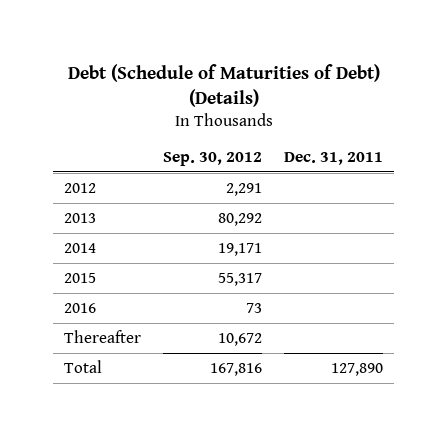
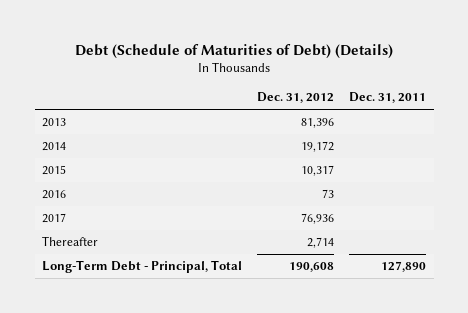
[163,152,263,167] Sep. 30, 2012 -> none
none -> [257,92,335,104] Dec. 31, 2012
[64,182,97,193] 2012 -> none
none -> [42,213,67,224] 2017
[64,359,103,373] Total -> [42,260,243,274] Long-Term Debt - Principal, Total

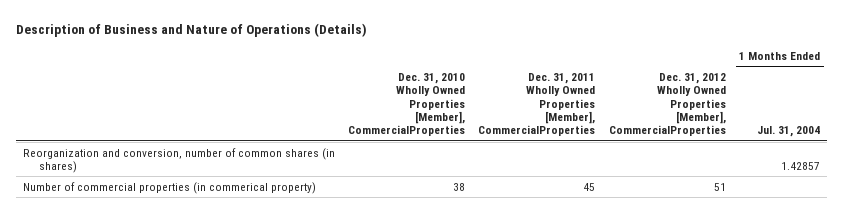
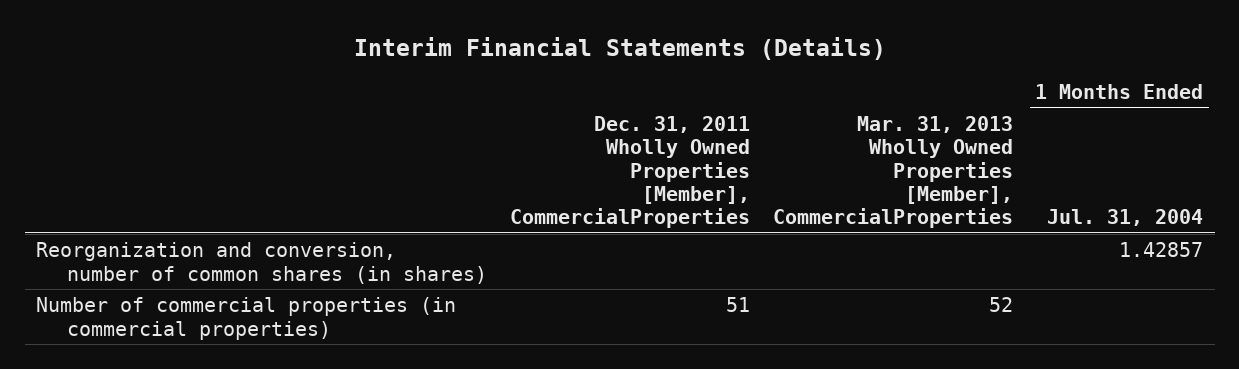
[15,22,367,37] Description of Business and Nature of Operations (Details) -> [353,36,886,60] Interim Financial Statements (Details)
[348,72,466,137] Dec. 31, 2010 Wholly Owned Properties [Member], CommercialProperties -> none
[608,72,726,137] Dec. 31, 2012 Wholly Owned Properties [Member], CommercialProperties -> none
none -> [772,116,1013,229] Mar. 31, 2013 Wholly Owned Properties [Member], CommercialProperties
[22,181,316,194] Number of commercial properties (in commerical property) -> [36,297,457,340] Number of commercial properties (in commercial properties)
[583,182,596,191] 45 -> [725,297,750,313] 51

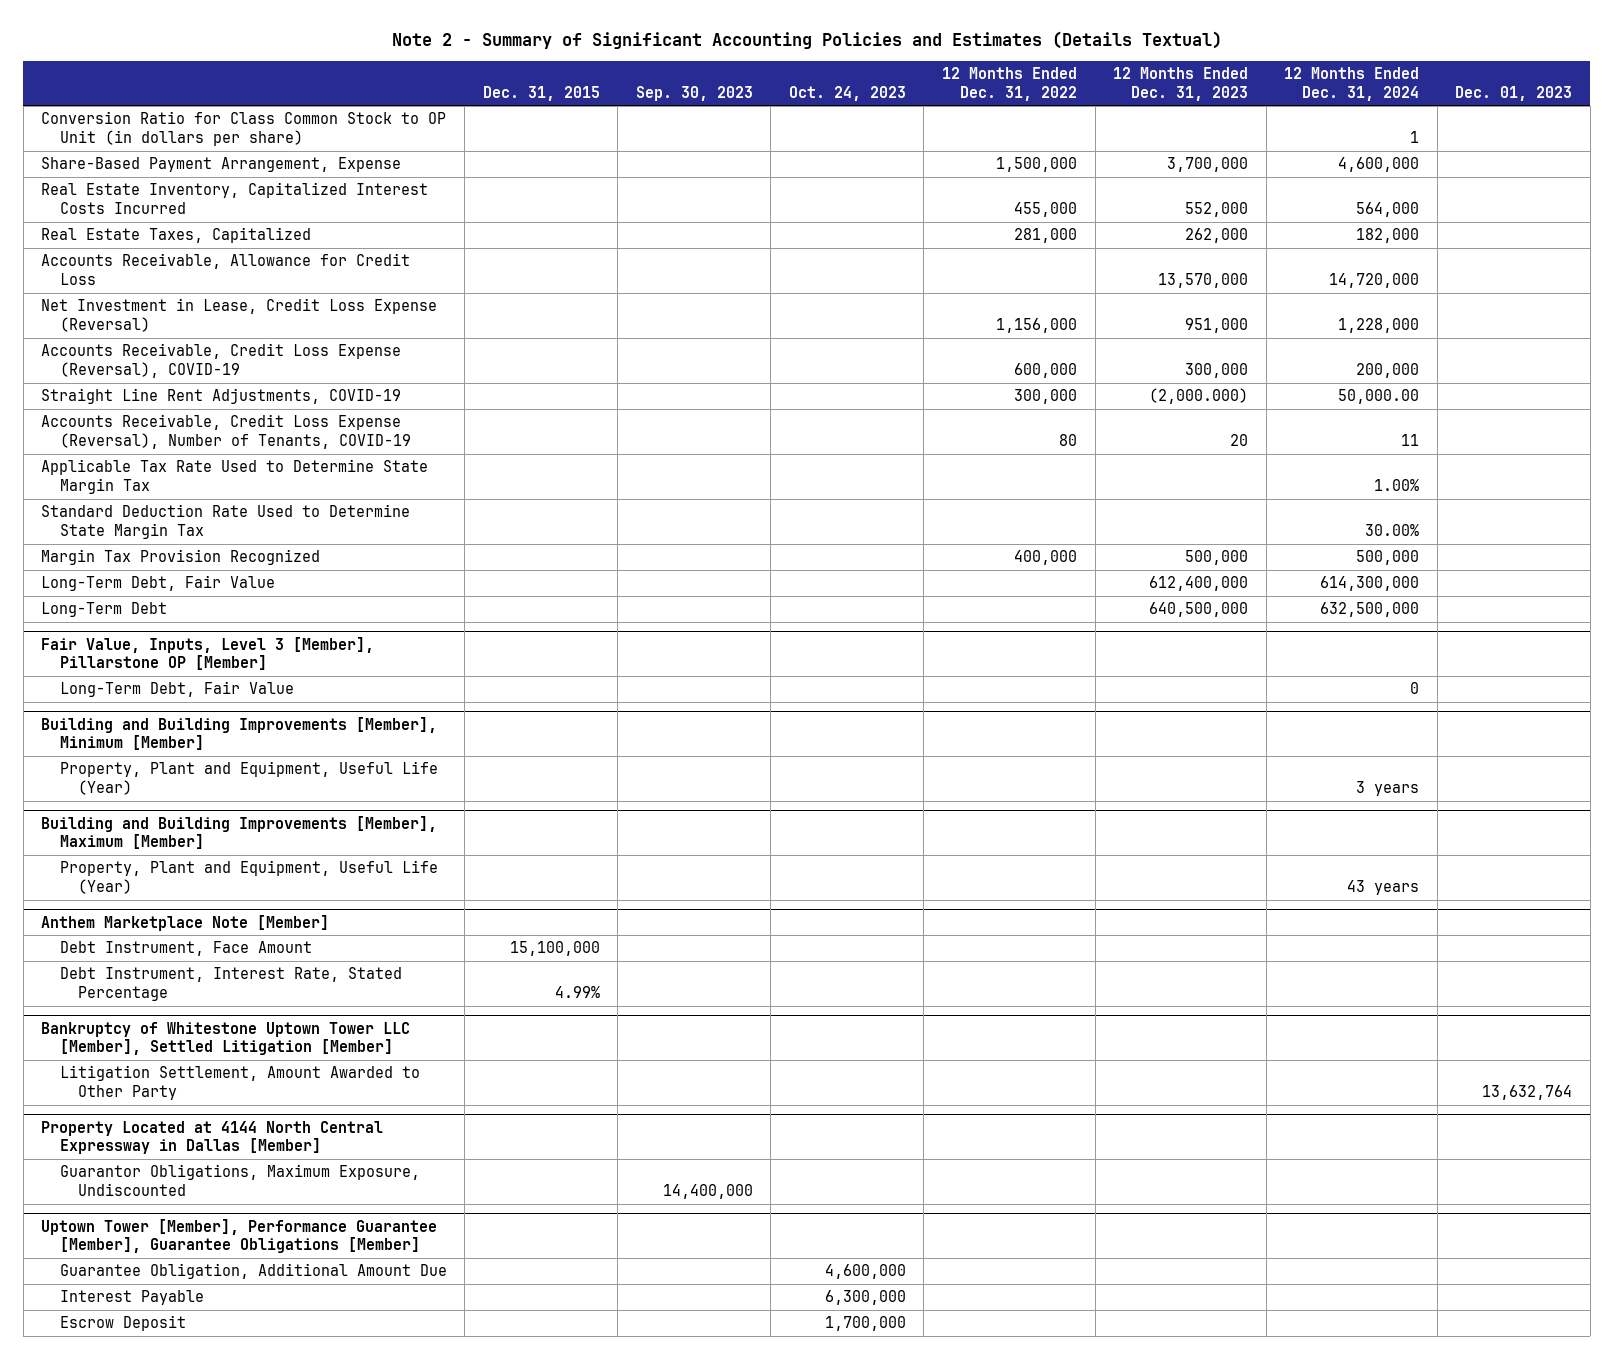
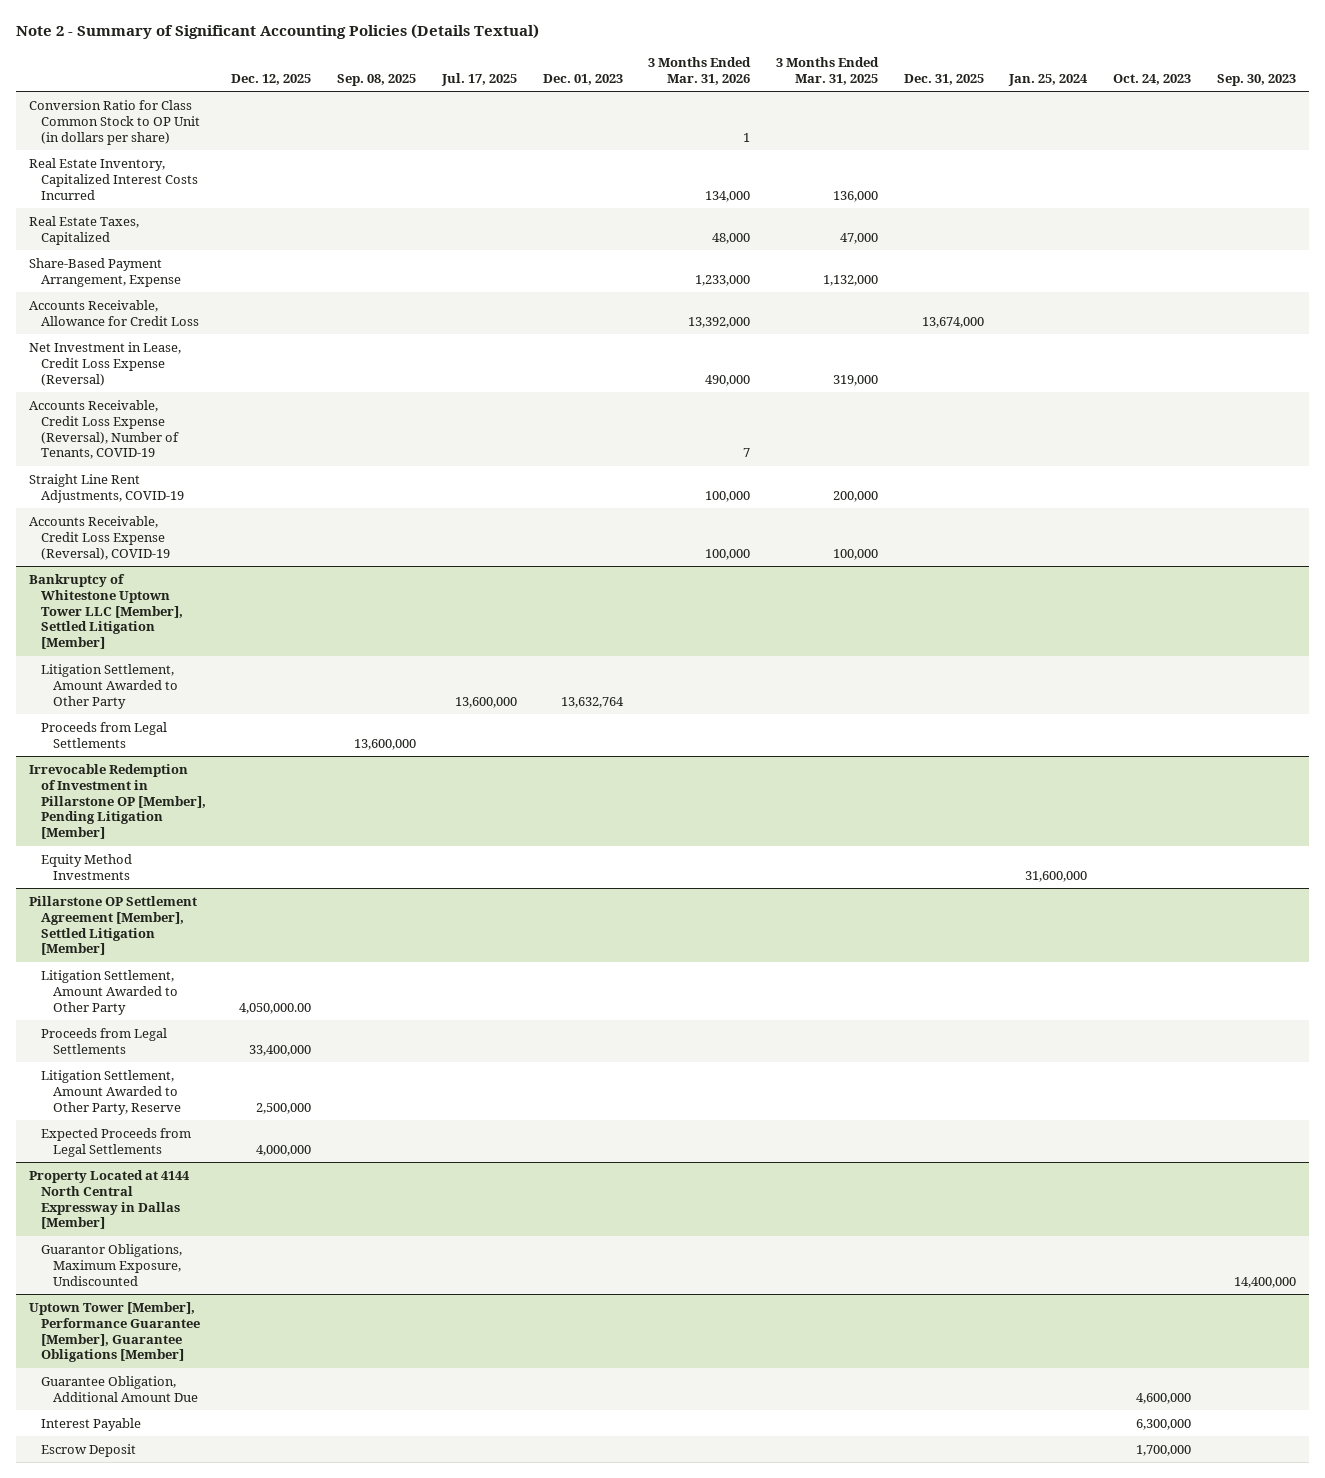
[391,31,1222,50] Note 2 - Summary of Significant Accounting Policies and Estimates (Details Textual) -> [15,24,539,40] Note 2 - Summary of Significant Accounting Policies (Details Textual)
[482,85,600,101] Dec. 31, 2015 -> none
[942,67,1078,101] 12 Months Ended Dec. 31, 2022 -> none
[1113,67,1249,101] 12 Months Ended Dec. 31, 2023 -> none
[1284,67,1420,101] 12 Months Ended Dec. 31, 2024 -> none
none -> [231,73,312,85] Dec. 12, 2025
none -> [337,73,417,86] Sep. 08, 2025
none -> [440,72,517,86] Jul. 17, 2025
none -> [648,56,752,85] 3 Months Ended Mar. 31, 2026
none -> [776,56,880,85] 3 Months Ended Mar. 31, 2025
none -> [903,73,984,85] Dec. 31, 2025
none -> [1008,73,1089,86] Jan. 25, 2024
[41,157,402,173] Share-Based Payment Arrangement, Expense -> [28,257,181,287] Share-Based Payment Arrangement, Expense
[41,459,429,494] Applicable Tax Rate Used to Determine State Margin Tax -> none
[41,504,411,539] Standard Deduction Rate Used to Determine State Margin Tax -> none
[41,549,321,566] Margin Tax Provision Recognized -> none
[41,575,276,592] Long-Term Debt, Fair Value -> none
[41,602,168,618] Long-Term Debt -> none
[41,636,375,671] Fair Value, Inputs, Level 3 [Member], Pillarstone OP [Member] -> none
[59,681,294,698] Long-Term Debt, Fair Value -> none
[41,716,438,751] Building and Building Improvements [Member], Minimum [Member] -> none
[59,761,438,795] Property, Plant and Equipment, Useful Life (Year) -> none
[41,815,438,850] Building and Building Improvements [Member], Maximum [Member] -> none
[59,860,438,894] Property, Plant and Equipment, Useful Life (Year) -> none
[41,914,330,931] Anthem Marketplace Note [Member] -> none
[59,941,312,957] Debt Instrument, Face Amount -> none
[59,967,402,1001] Debt Instrument, Interest Rate, Stated Percentage -> none
[41,388,402,405] Straight Line Rent Adjustments, COVID-19 -> [28,473,184,503] Straight Line Rent Adjustments, COVID-19
[41,343,402,378] Accounts Receivable, Credit Loss Expense (Reversal), COVID-19 -> [28,515,170,560] Accounts Receivable, Credit Loss Expense (Reversal), COVID-19
none -> [40,721,167,748] Proceeds from Legal Settlements
none -> [28,763,206,840] Irrevocable Redemption of Investment in Pillarstone OP [Member], Pending Litigation [Member]
none -> [40,853,132,880] Equity Method Investments
none -> [28,895,197,956] Pillarstone OP Settlement Agreement [Member], Settled Litigation [Member]
none -> [40,969,178,1015] Litigation Settlement, Amount Awarded to Other Party
none -> [40,1027,167,1054] Proceeds from Legal Settlements
none -> [40,1069,181,1115] Litigation Settlement, Amount Awarded to Other Party, Reserve
none -> [40,1127,191,1157] Expected Proceeds from Legal Settlements

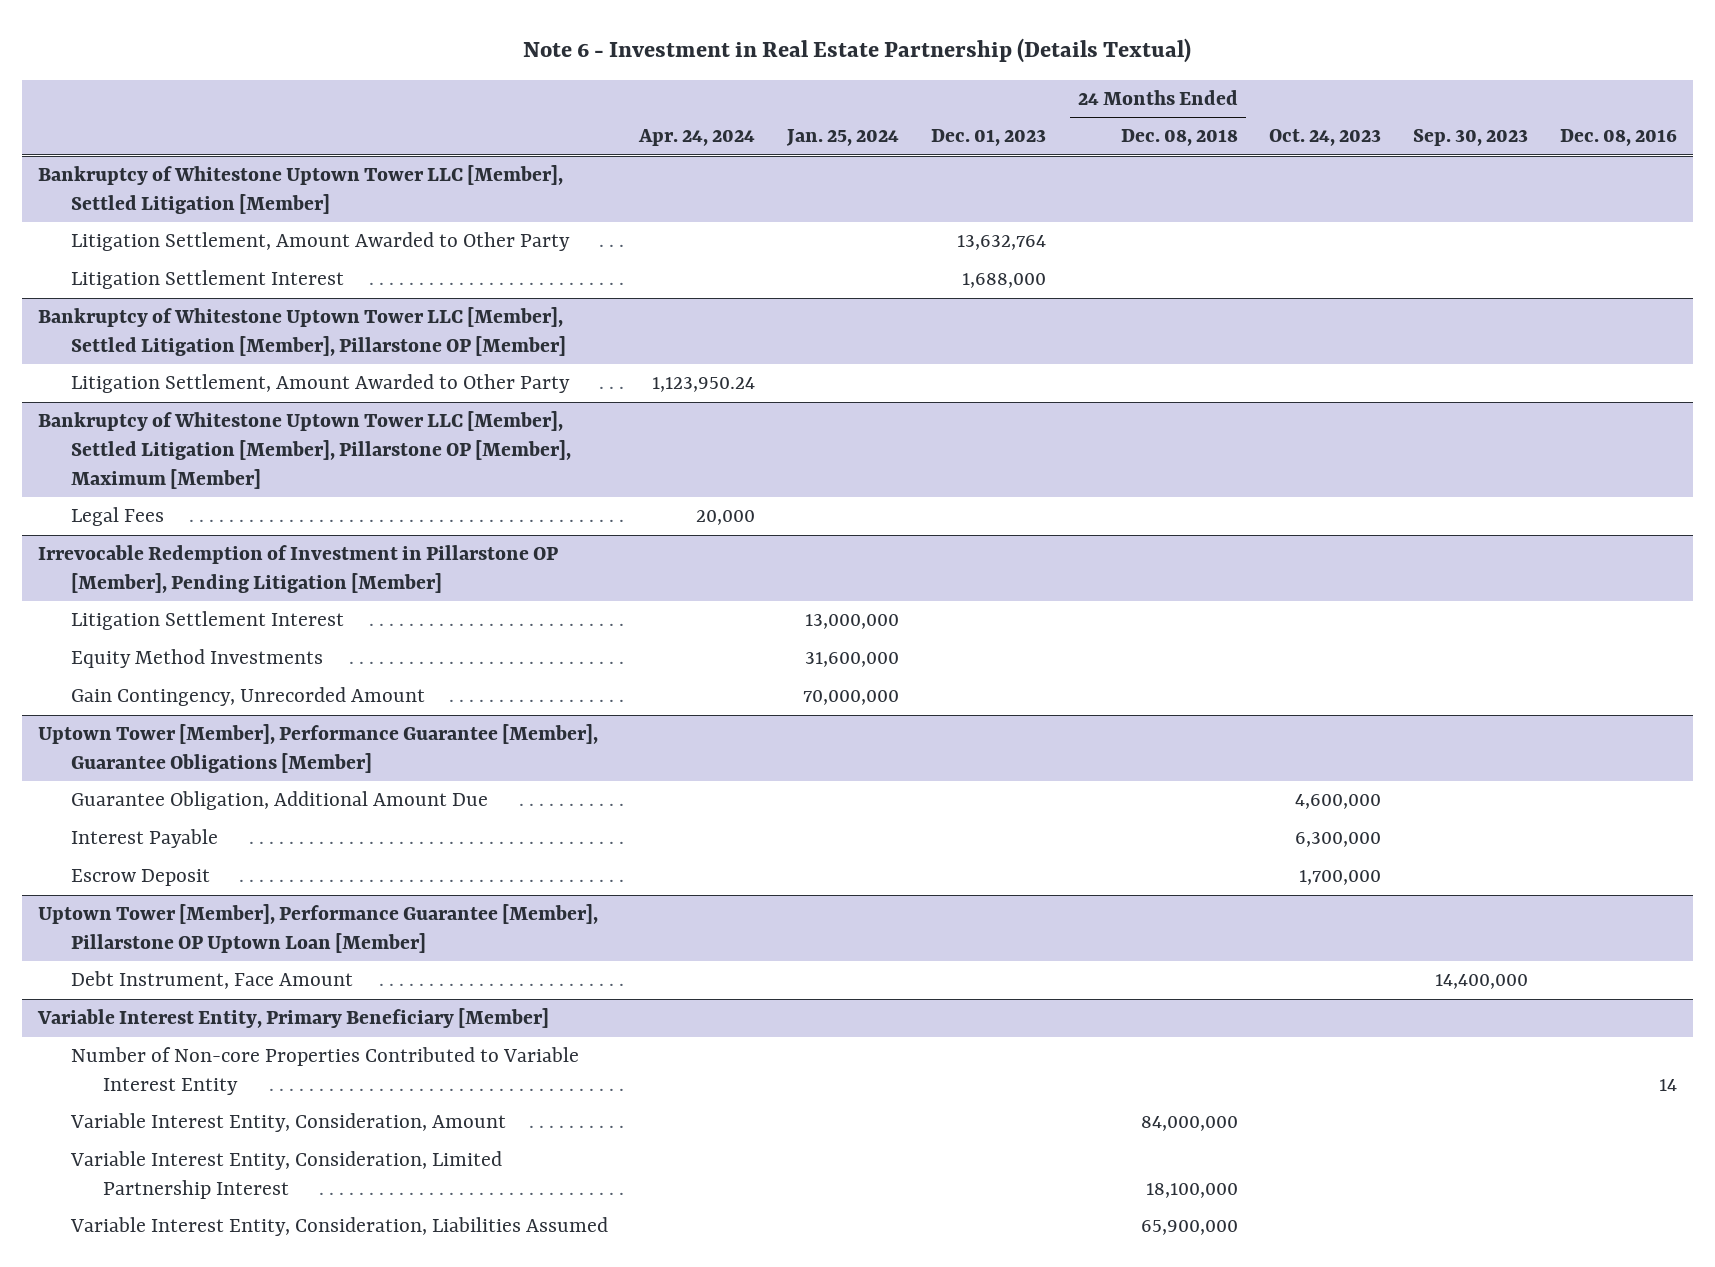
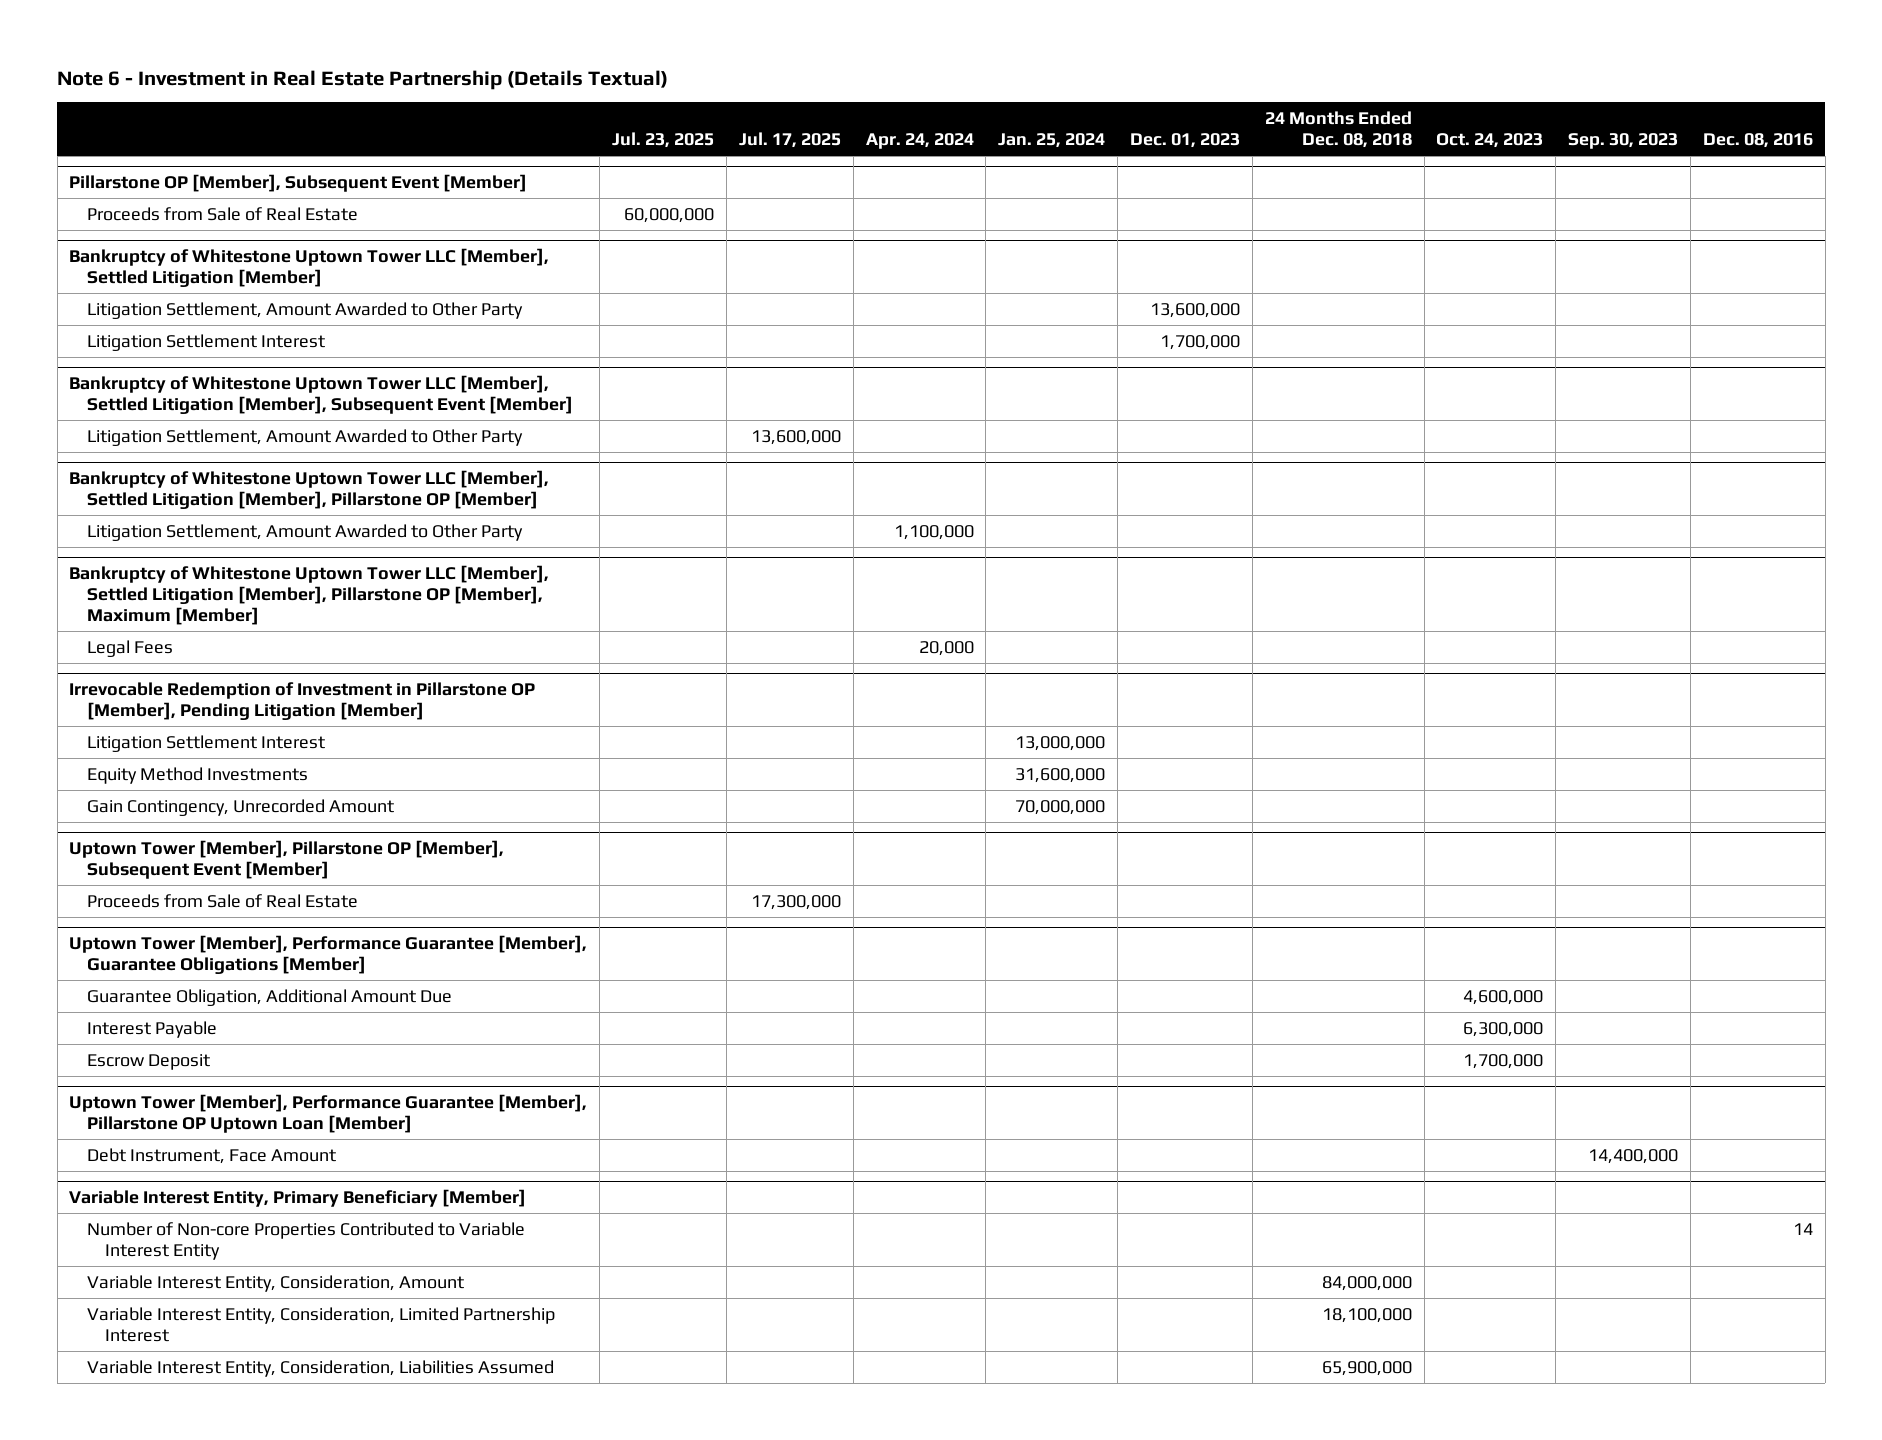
none -> [612,132,715,149] Jul. 23, 2025
none -> [738,132,841,149] Jul. 17, 2025
none -> [69,174,528,193] Pillarstone OP [Member], Subsequent Event [Member]
none -> [87,206,359,221] Proceeds from Sale of Real Estate
[956,235,1046,251] 13,632,764 -> [1149,302,1240,318] 13,600,000
[961,273,1046,289] 1,688,000 -> [1159,334,1240,350] 1,700,000
none -> [69,375,574,415] Bankruptcy of Whitestone Uptown Tower LLC [Member], Settled Litigation [Member], Subsequent Event [Member]
none -> [87,428,524,446] Litigation Settlement, Amount Awarded to Other Party
[652,377,756,393] 1,123,950.24 -> [893,524,974,540] 1,100,000
none -> [69,840,505,880] Uptown Tower [Member], Pillarstone OP [Member], Subsequent Event [Member]
none -> [87,893,359,908] Proceeds from Sale of Real Estate

